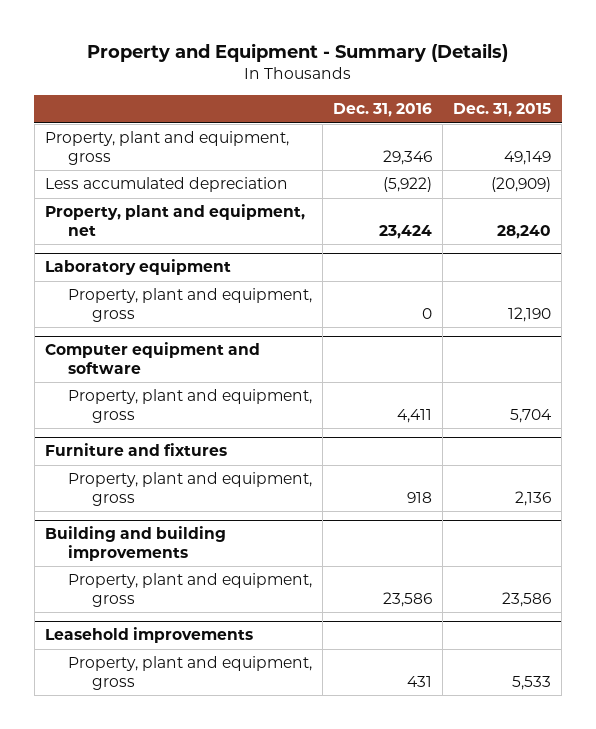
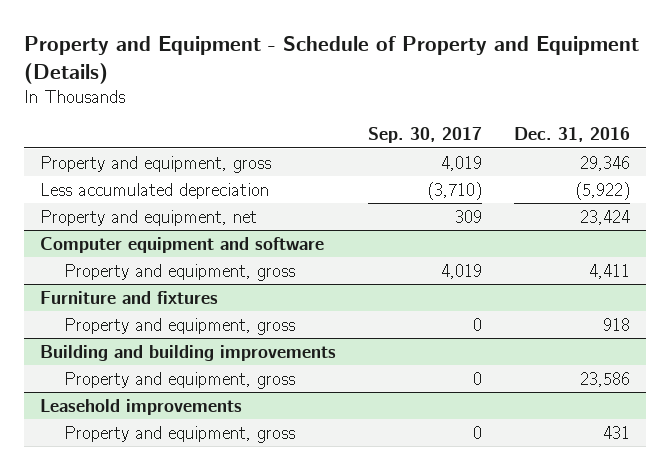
[86,43,508,63] Property and Equipment - Summary (Details) -> [23,36,639,84] Property and Equipment - Schedule of Property and Equipment (Details)
[453,103,552,118] Dec. 31, 2015 -> none
none -> [368,127,483,144] Sep. 30, 2017
[44,131,289,165] Property, plant and equipment, gross -> [39,155,271,173] Property and equipment, gross
[44,259,231,276] Laboratory equipment -> none
[68,288,313,322] Property, plant and equipment, gross -> none
[44,204,305,236] Property, plant and equipment, net -> [39,209,257,226] Property and equipment, net
[68,389,313,423] Property, plant and equipment, gross -> [63,263,295,281] Property and equipment, gross
[68,472,313,506] Property, plant and equipment, gross -> [63,317,295,335] Property and equipment, gross
[68,573,313,607] Property, plant and equipment, gross -> [63,371,295,389] Property and equipment, gross
[68,656,313,690] Property, plant and equipment, gross -> [63,425,295,443] Property and equipment, gross

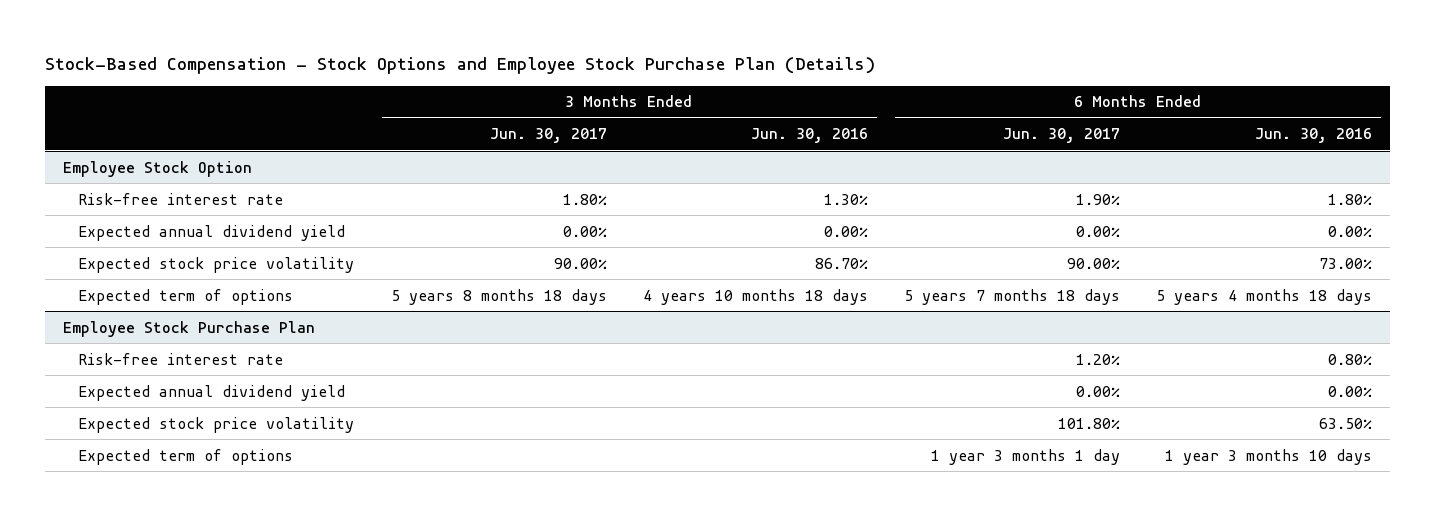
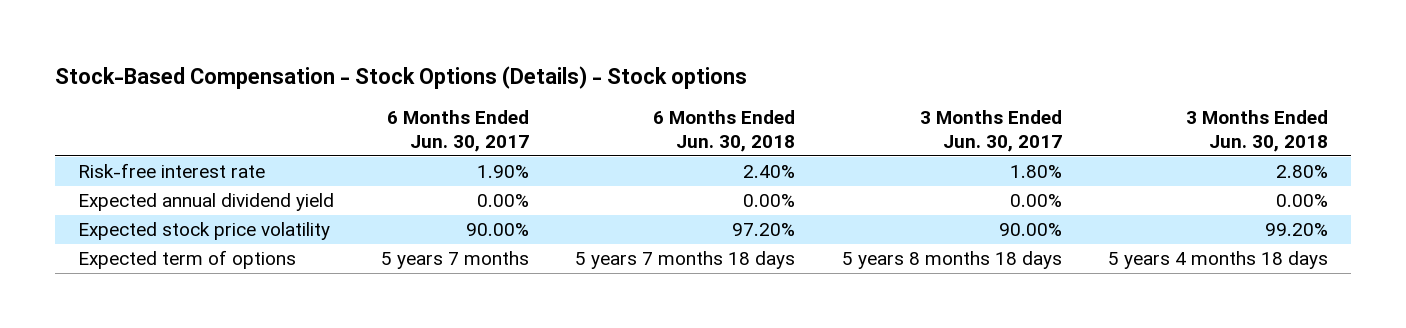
[45,56,876,74] Stock-Based Compensation - Stock Options and Employee Stock Purchase Plan (Details) -> [54,66,747,90] Stock-Based Compensation - Stock Options (Details) - Stock options
[750,128,868,144] Jun. 30, 2016 -> none
[1254,128,1372,144] Jun. 30, 2016 -> none
none -> [653,110,796,153] 6 Months Ended Jun. 30, 2018
none -> [1186,110,1329,153] 3 Months Ended Jun. 30, 2018
[63,160,253,177] Employee Stock Option -> none
[63,320,316,337] Employee Stock Purchase Plan -> none
[78,352,284,365] Risk-free interest rate -> none
[78,384,346,401] Expected annual dividend yield -> none
[78,416,355,433] Expected stock price volatility -> none
[78,448,294,465] Expected term of options -> none
[903,288,1120,305] 5 years 7 months 18 days -> [380,251,529,270] 5 years 7 months

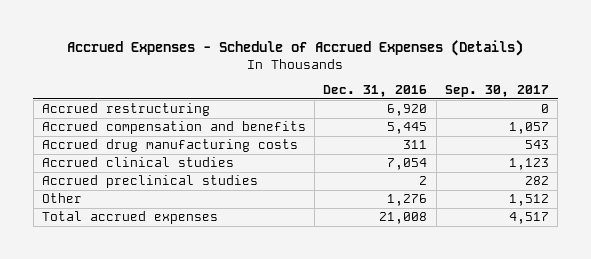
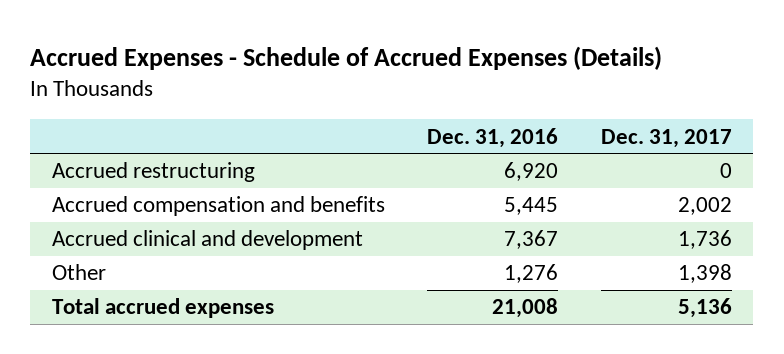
[444,85,549,98] Sep. 30, 2017 -> none
none -> [600,128,732,148] Dec. 31, 2017
[42,139,299,153] Accrued drug manufacturing costs -> none
[42,157,235,168] Accrued clinical studies -> none
[42,175,259,189] Accrued preclinical studies -> none
none -> [51,230,363,251] Accrued clinical and development

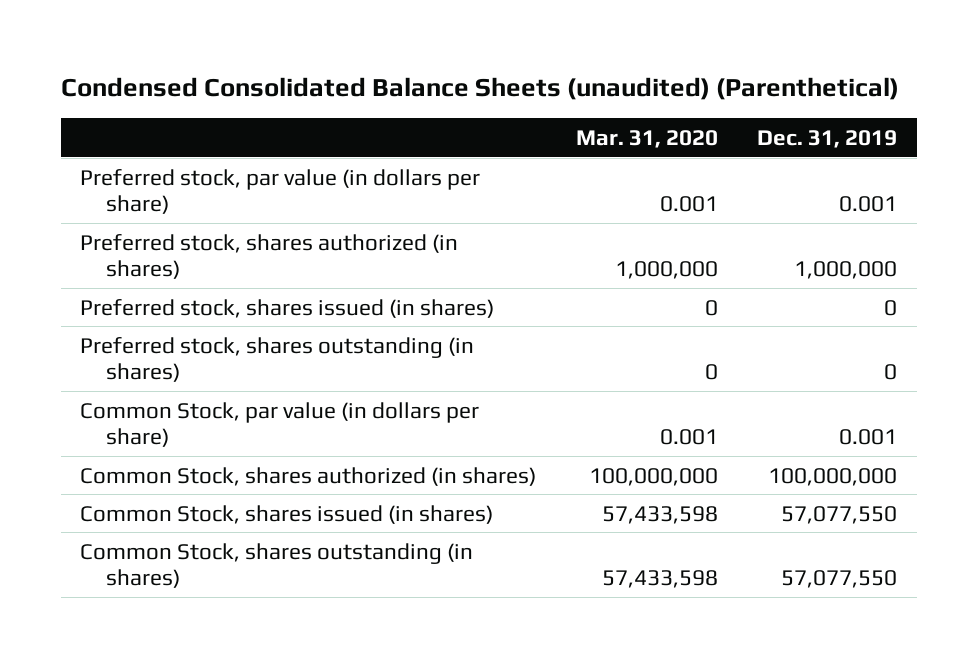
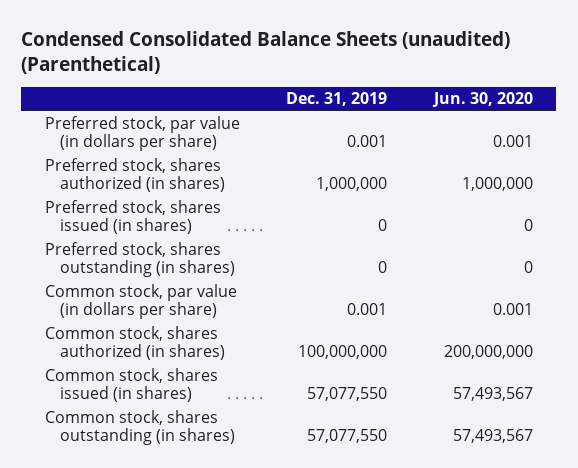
[575,129,718,148] Mar. 31, 2020 -> none
none -> [432,92,534,108] Jun. 30, 2020
[80,401,480,447] Common Stock, par value (in dollars per share) -> [44,283,237,320] Common stock, par value (in dollars per share)
[80,466,537,486] Common Stock, shares authorized (in shares) -> [44,325,226,361] Common stock, shares authorized (in shares)
[80,504,494,524] Common Stock, shares issued (in shares) -> [44,367,218,403] Common stock, shares issued (in shares)
[80,542,474,588] Common Stock, shares outstanding (in shares) -> [44,409,236,446] Common stock, shares outstanding (in shares)

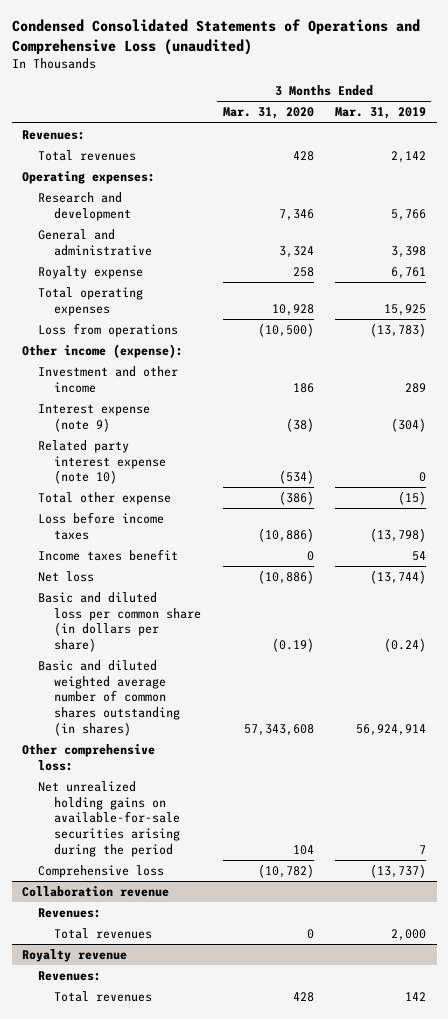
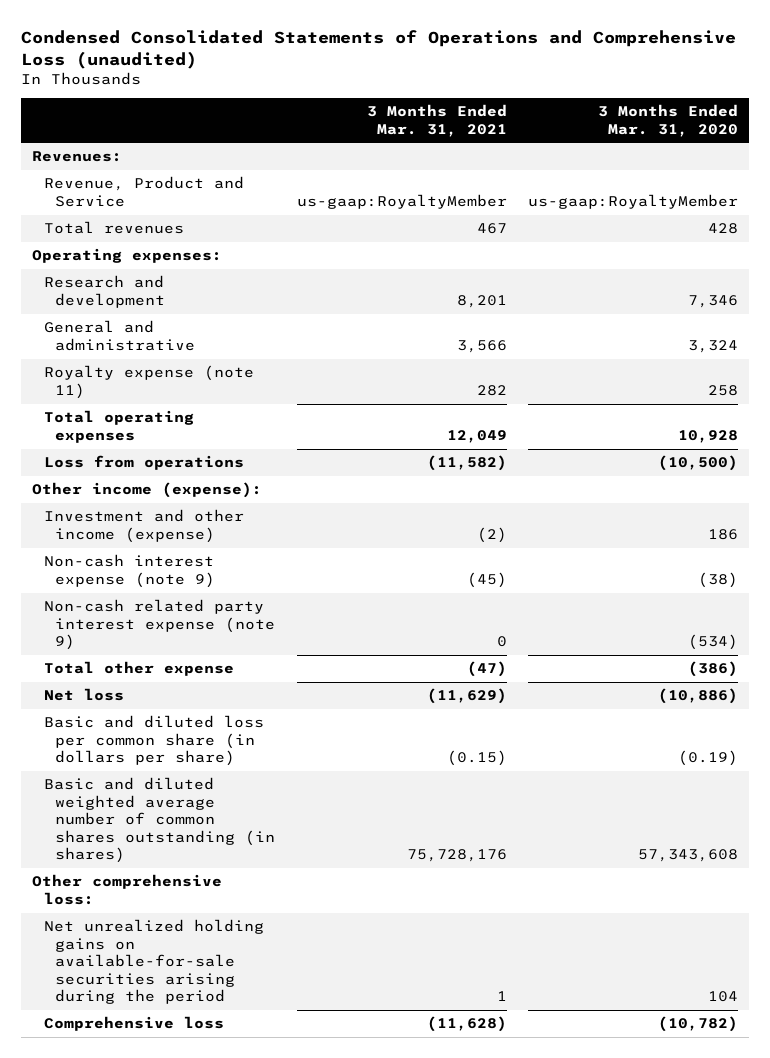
[334,107,426,120] Mar. 31, 2019 -> none
none -> [366,104,507,137] 3 Months Ended Mar. 31, 2021
none -> [43,176,244,207] Revenue, Product and Service
[38,265,144,279] Royalty expense -> [43,365,254,399] Royalty expense (note 11)
[38,365,179,393] Investment and other income -> [43,509,244,543] Investment and other income (expense)
[38,403,151,432] Interest expense (note 9) -> [43,554,216,588] Non-cash interest expense (note 9)
[38,439,167,485] Related party interest expense (note 10) -> [43,599,276,651] Non-cash related party interest expense (note 9)
[38,511,165,540] Loss before income taxes -> none
[38,548,179,561] Income taxes benefit -> none
[22,885,170,897] Collaboration revenue -> none
[38,907,102,918] Revenues: -> none
[54,927,153,939] Total revenues -> none
[22,948,128,962] Royalty revenue -> none
[38,970,102,981] Revenues: -> none
[54,990,153,1002] Total revenues -> none

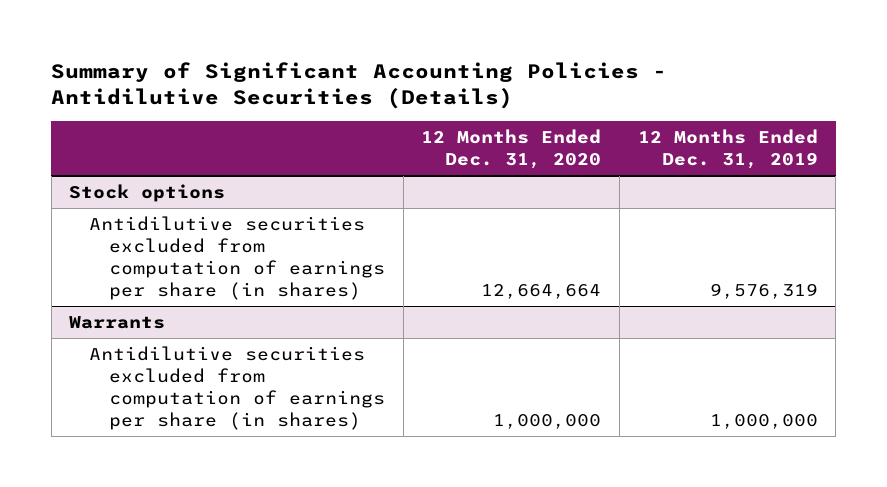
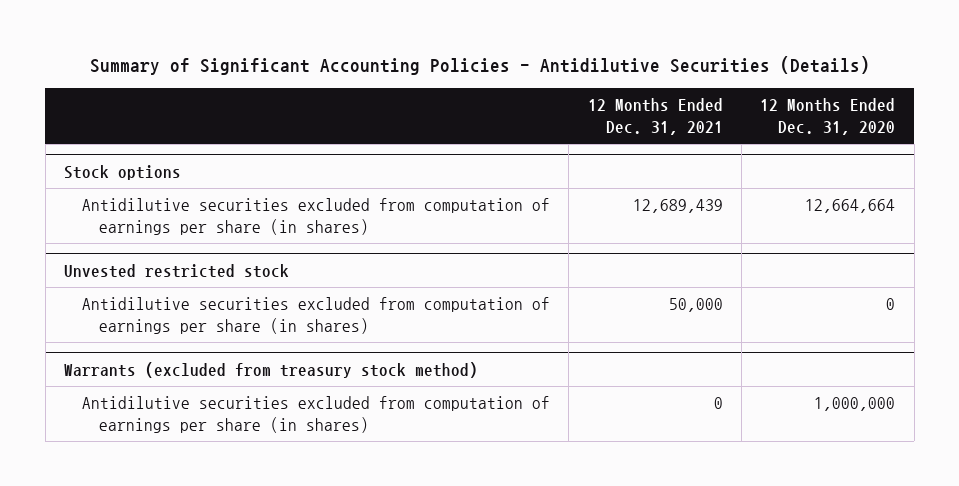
[637,129,818,170] 12 Months Ended Dec. 31, 2019 -> none
none -> [587,98,723,135] 12 Months Ended Dec. 31, 2021
none -> [64,263,290,278] Unvested restricted stock
none -> [81,297,550,334] Antidilutive securities excluded from computation of earnings per share (in shares)
[69,315,166,329] Warrants -> [64,361,479,378] Warrants (excluded from treasury stock method)

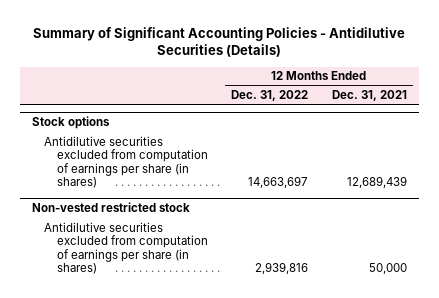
[760,98,896,135] 12 Months Ended Dec. 31, 2020 -> none
none -> [231,90,309,102] Dec. 31, 2022
[64,263,290,278] Unvested restricted stock -> [31,202,190,213] Non-vested restricted stock
[64,361,479,378] Warrants (excluded from treasury stock method) -> none
[81,396,550,433] Antidilutive securities excluded from computation of earnings per share (in shares) -> none

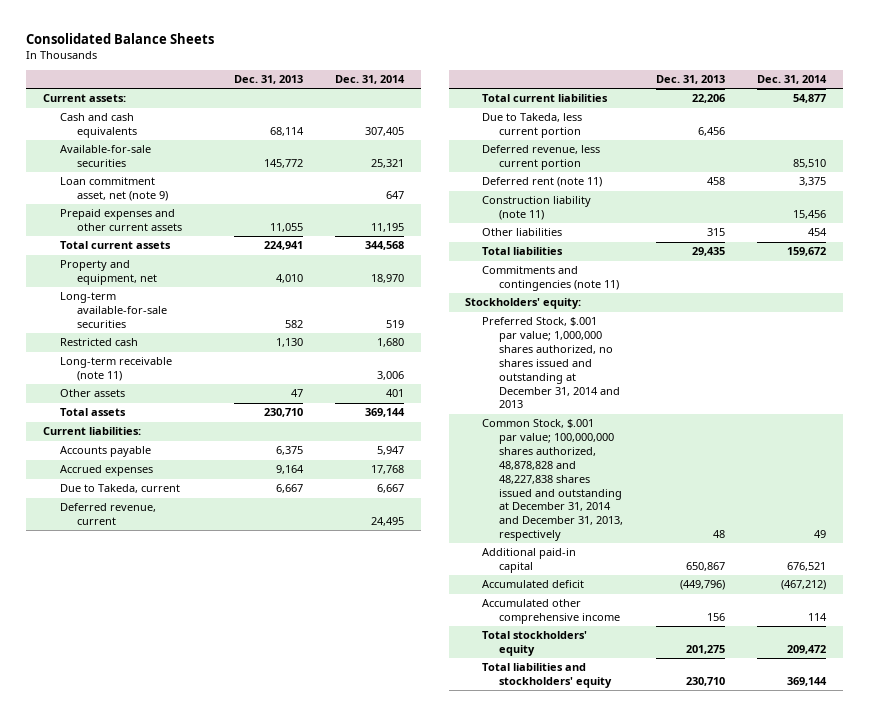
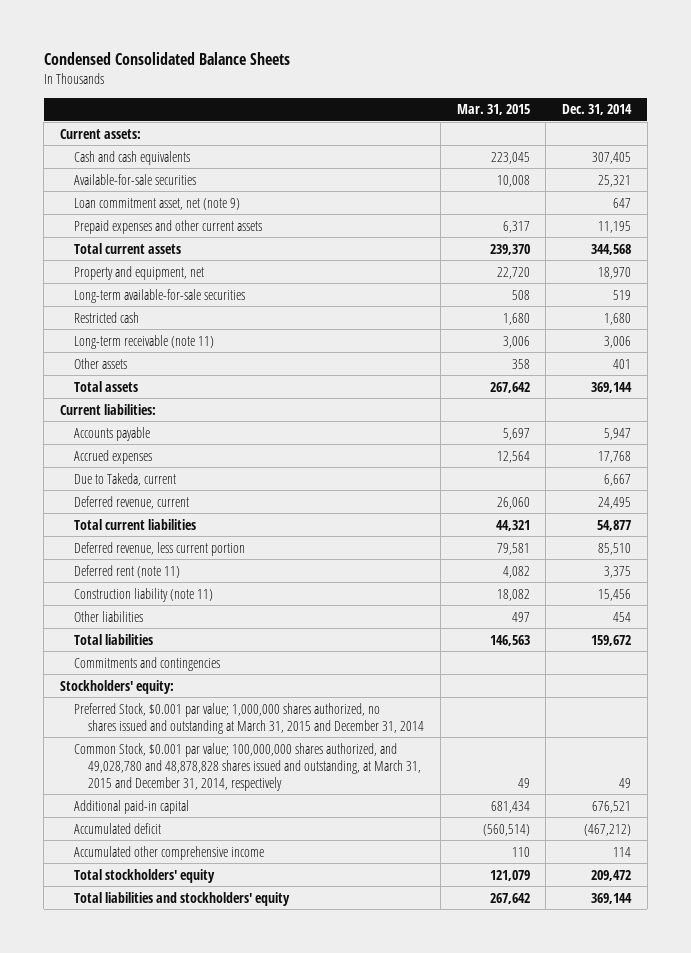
[26,32,215,44] Consolidated Balance Sheets -> [43,52,290,66] Condensed Consolidated Balance Sheets
[233,75,303,85] Dec. 31, 2013 -> none
none -> [456,104,530,116] Mar. 31, 2015
[482,113,583,139] Due to Takeda, less current portion -> none
[482,266,620,292] Commitments and contingencies (note 11) -> [74,656,221,671] Commitments and contingencies
[482,317,621,409] Preferred Stock, $.001 par value; 1,000,000 shares authorized, no shares issued and outstanding at December 31, 2014 and 2013 -> [74,702,424,734] Preferred Stock, $0.001 par value; 1,000,000 shares authorized, no shares issued and outstanding at March 31, 2015 and December 31, 2014
[482,419,624,542] Common Stock, $.001 par value; 100,000,000 shares authorized, 48,878,828 and 48,227,838 shares issued and outstanding at December 31, 2014 and December 31, 2013, respectively -> [74,742,421,791] Common Stock, $0.001 par value; 100,000,000 shares authorized, and 49,028,780 and 48,878,828 shares issued and outstanding, at March 31, 2015 and December 31, 2014, respectively

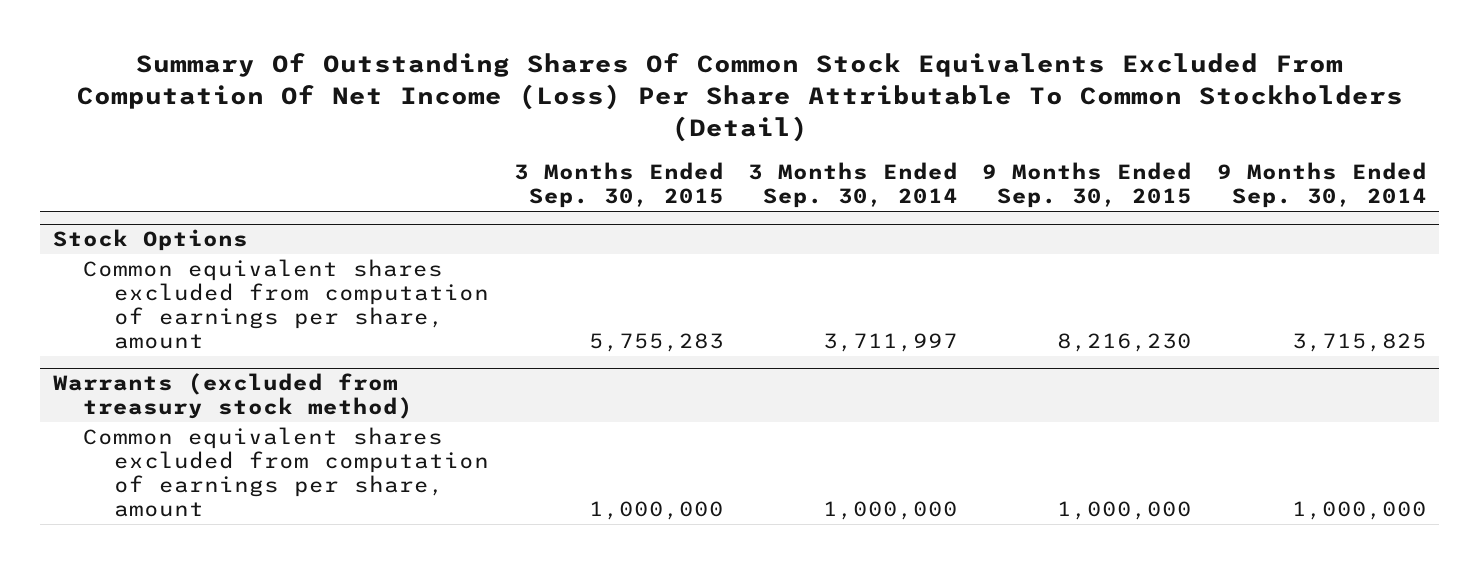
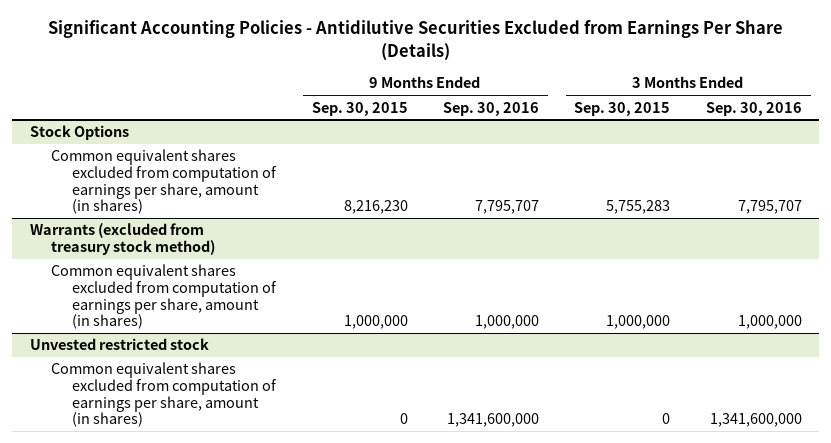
[76,53,1403,143] Summary Of Outstanding Shares Of Common Stock Equivalents Excluded From Computation Of Net Income (Loss) Per Share Attributable To Common Stockholders (Detail) -> [47,20,783,61] Significant Accounting Policies - Antidilutive Securities Excluded from Earnings Per Share (Details)
[747,162,958,209] 3 Months Ended Sep. 30, 2014 -> none
[1216,162,1427,209] 9 Months Ended Sep. 30, 2014 -> none
none -> [443,101,540,116] Sep. 30, 2016
none -> [705,101,802,116] Sep. 30, 2016
[83,259,490,350] Common equivalent shares excluded from computation of earnings per share, amount -> [51,149,278,215] Common equivalent shares excluded from computation of earnings per share, amount (in shares)
[83,427,490,518] Common equivalent shares excluded from computation of earnings per share, amount -> [51,264,278,330] Common equivalent shares excluded from computation of earnings per share, amount (in shares)
none -> [29,338,209,351] Unvested restricted stock
none -> [51,362,278,428] Common equivalent shares excluded from computation of earnings per share, amount (in shares)

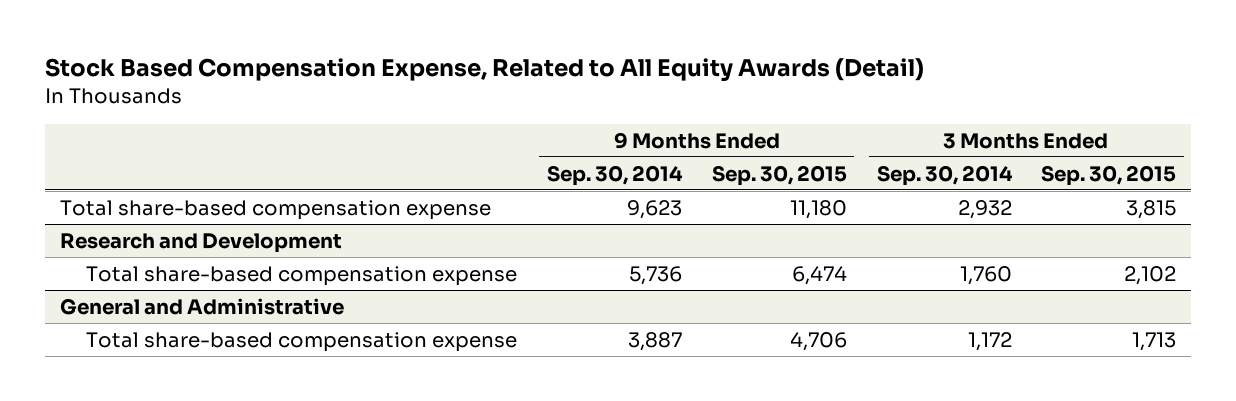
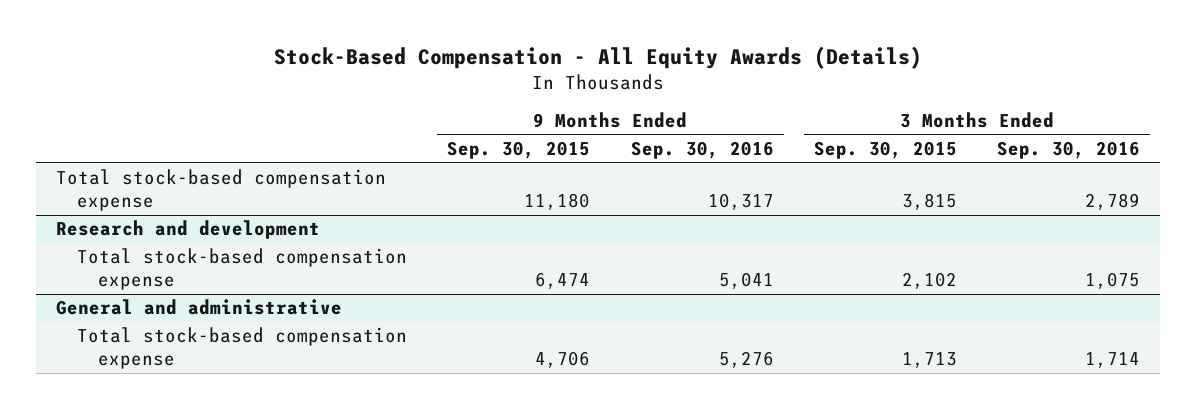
[45,58,925,82] Stock Based Compensation Expense, Related to All Equity Awards (Detail) -> [273,45,922,69] Stock-Based Compensation - All Equity Awards (Details)
[546,164,683,186] Sep. 30, 2014 -> none
[876,164,1013,186] Sep. 30, 2014 -> none
none -> [630,141,774,160] Sep. 30, 2016
none -> [997,141,1141,160] Sep. 30, 2016
[60,199,492,220] Total share-based compensation expense -> [55,169,386,212] Total stock-based compensation expense
[60,232,343,253] Research and Development -> [55,220,320,240] Research and development
[85,265,517,286] Total share-based compensation expense -> [76,248,407,291] Total stock-based compensation expense
[60,297,345,315] General and Administrative -> [55,299,342,316] General and administrative
[85,331,517,352] Total share-based compensation expense -> [76,327,407,370] Total stock-based compensation expense

